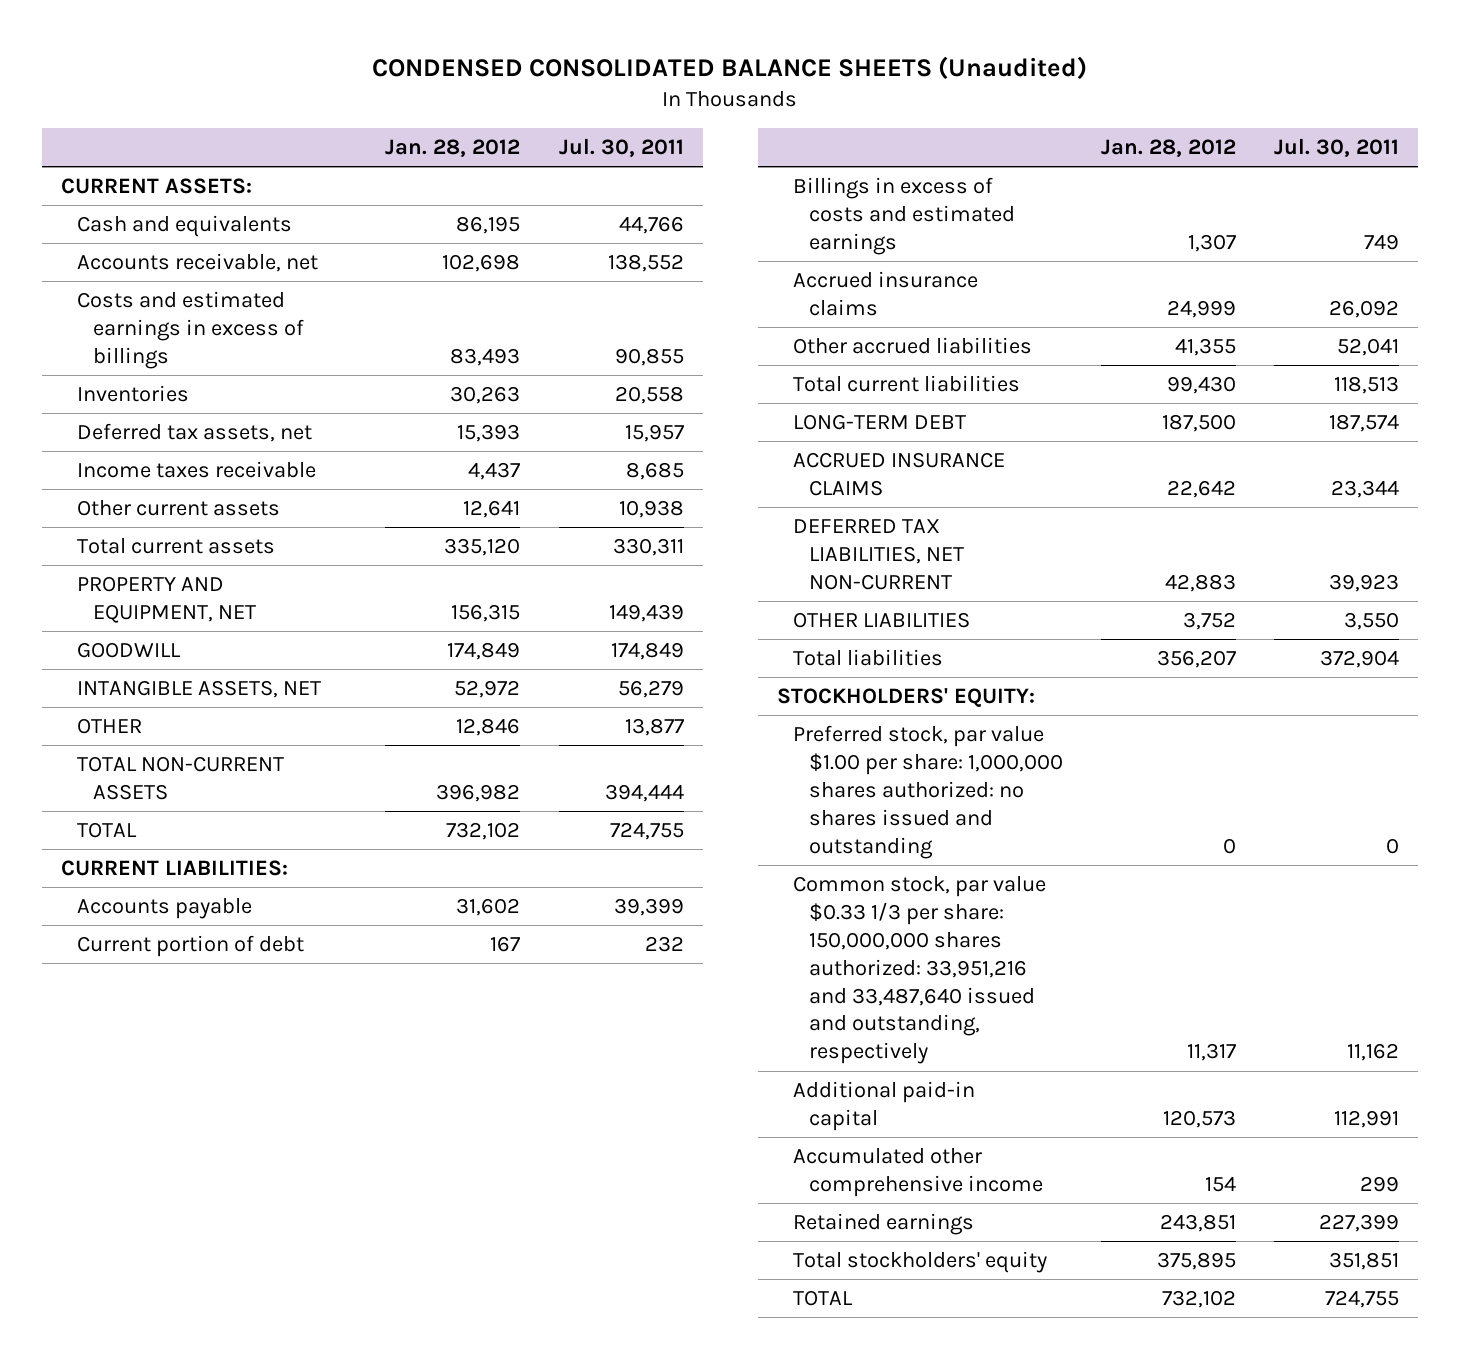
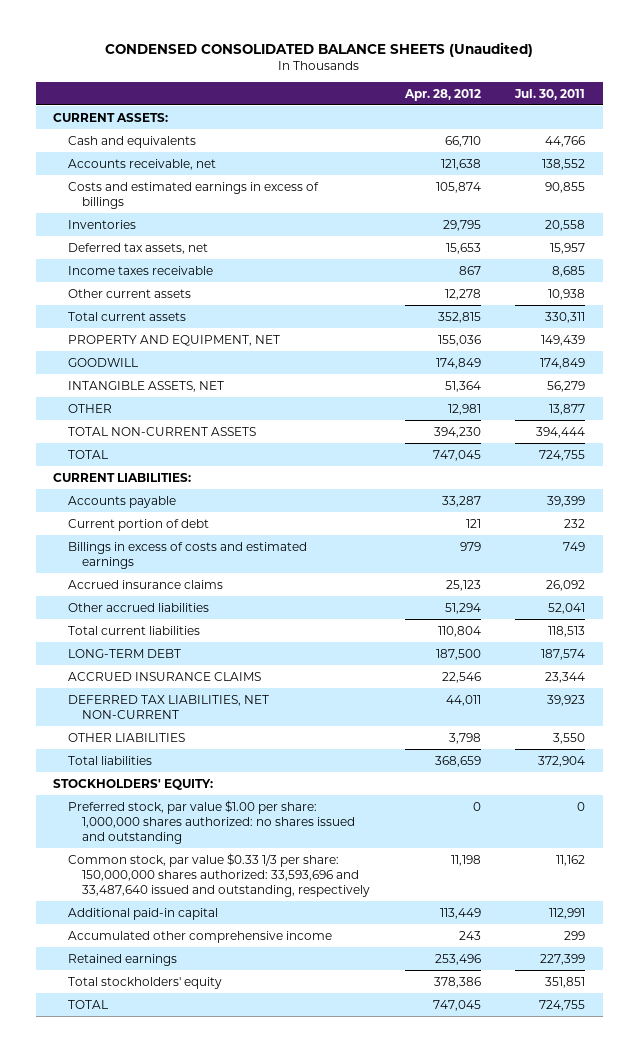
[385,139,521,158] Jan. 28, 2012 -> none
none -> [403,88,481,101] Apr. 28, 2012
[792,876,1046,1065] Common stock, par value $0.33 1/3 per share: 150,000,000 shares authorized: 33,951,216 and 33,487,640 issued and outstanding, respectively -> [67,852,371,897] Common stock, par value $0.33 1/3 per share: 150,000,000 shares authorized: 33,593,696 and 33,487,640 issued and outstanding, respectively

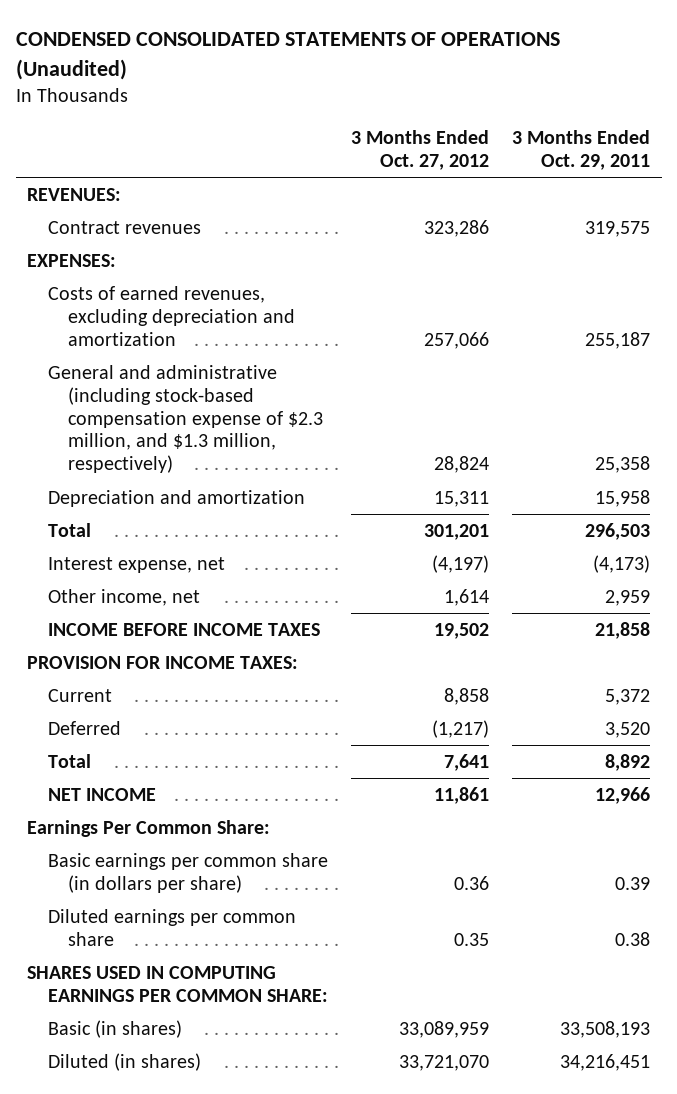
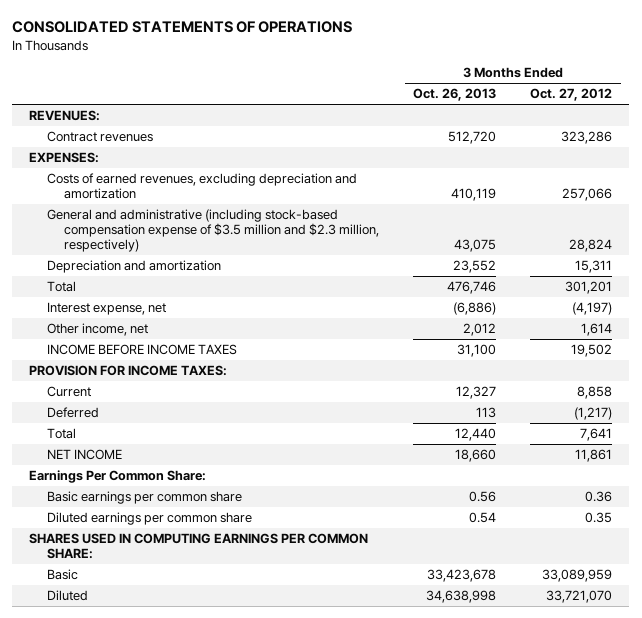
[15,31,560,80] CONDENSED CONSOLIDATED STATEMENTS OF OPERATIONS (Unaudited) -> [12,21,353,34] CONSOLIDATED STATEMENTS OF OPERATIONS
[511,129,650,170] 3 Months Ended Oct. 29, 2011 -> none
none -> [413,88,497,102] Oct. 26, 2013
[47,364,323,474] General and administrative (including stock-based compensation expense of $2.3 million, and $1.3 million, respectively) -> [46,209,379,253] General and administrative (including stock-based compensation expense of $3.5 million and $2.3 million, respectively)
[47,852,328,893] Basic earnings per common share (in dollars per share) -> [46,491,242,505] Basic earnings per common share
[47,1019,182,1038] Basic (in shares) -> [46,569,78,581] Basic
[47,1052,201,1071] Diluted (in shares) -> [46,590,88,602] Diluted

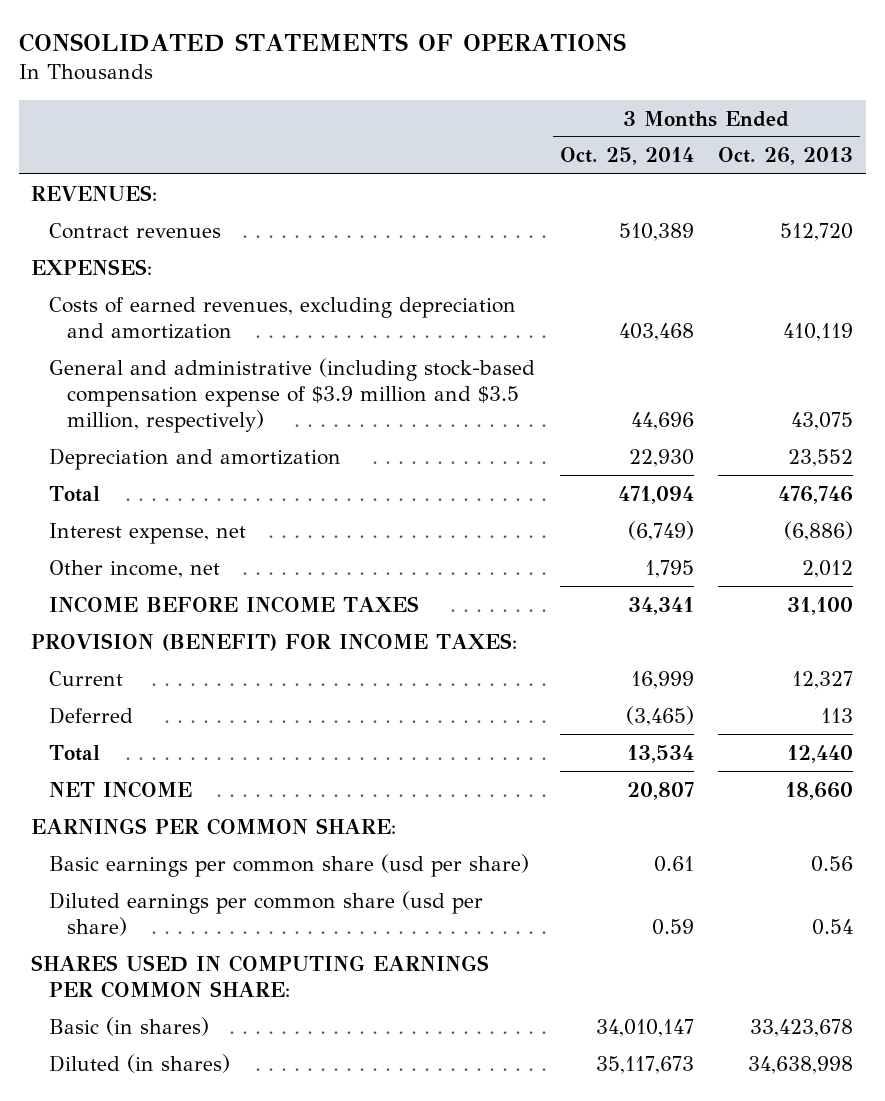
[530,88,613,102] Oct. 27, 2012 -> none
none -> [559,147,694,166] Oct. 25, 2014
[46,209,379,253] General and administrative (including stock-based compensation expense of $3.5 million and $2.3 million, respectively) -> [48,357,535,433] General and administrative (including stock-based compensation expense of $3.9 million and $3.5 million, respectively)
[29,365,228,377] PROVISION FOR INCOME TAXES: -> [31,632,518,651] PROVISION (BENEFIT) FOR INCOME TAXES:
[29,470,207,484] Earnings Per Common Share: -> [31,817,397,835] EARNINGS PER COMMON SHARE:
[46,491,242,505] Basic earnings per common share -> [48,853,529,877] Basic earnings per common share (usd per share)
[46,512,252,526] Diluted earnings per common share -> [48,890,483,936] Diluted earnings per common share (usd per share)
[46,569,78,581] Basic -> [48,1016,209,1036] Basic (in shares)
[46,590,88,602] Diluted -> [48,1053,230,1073] Diluted (in shares)

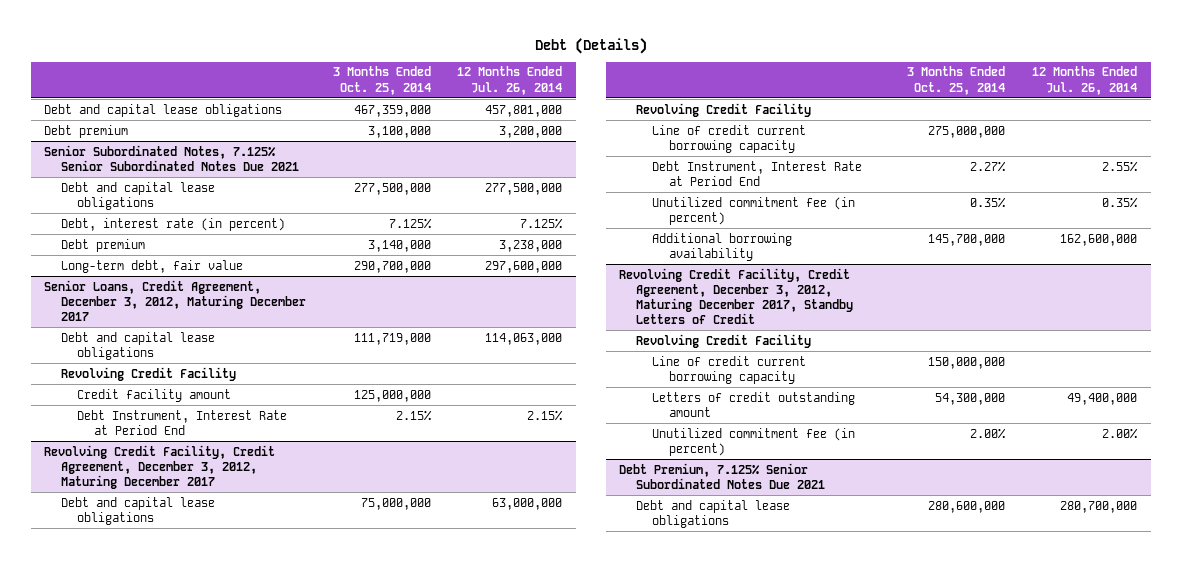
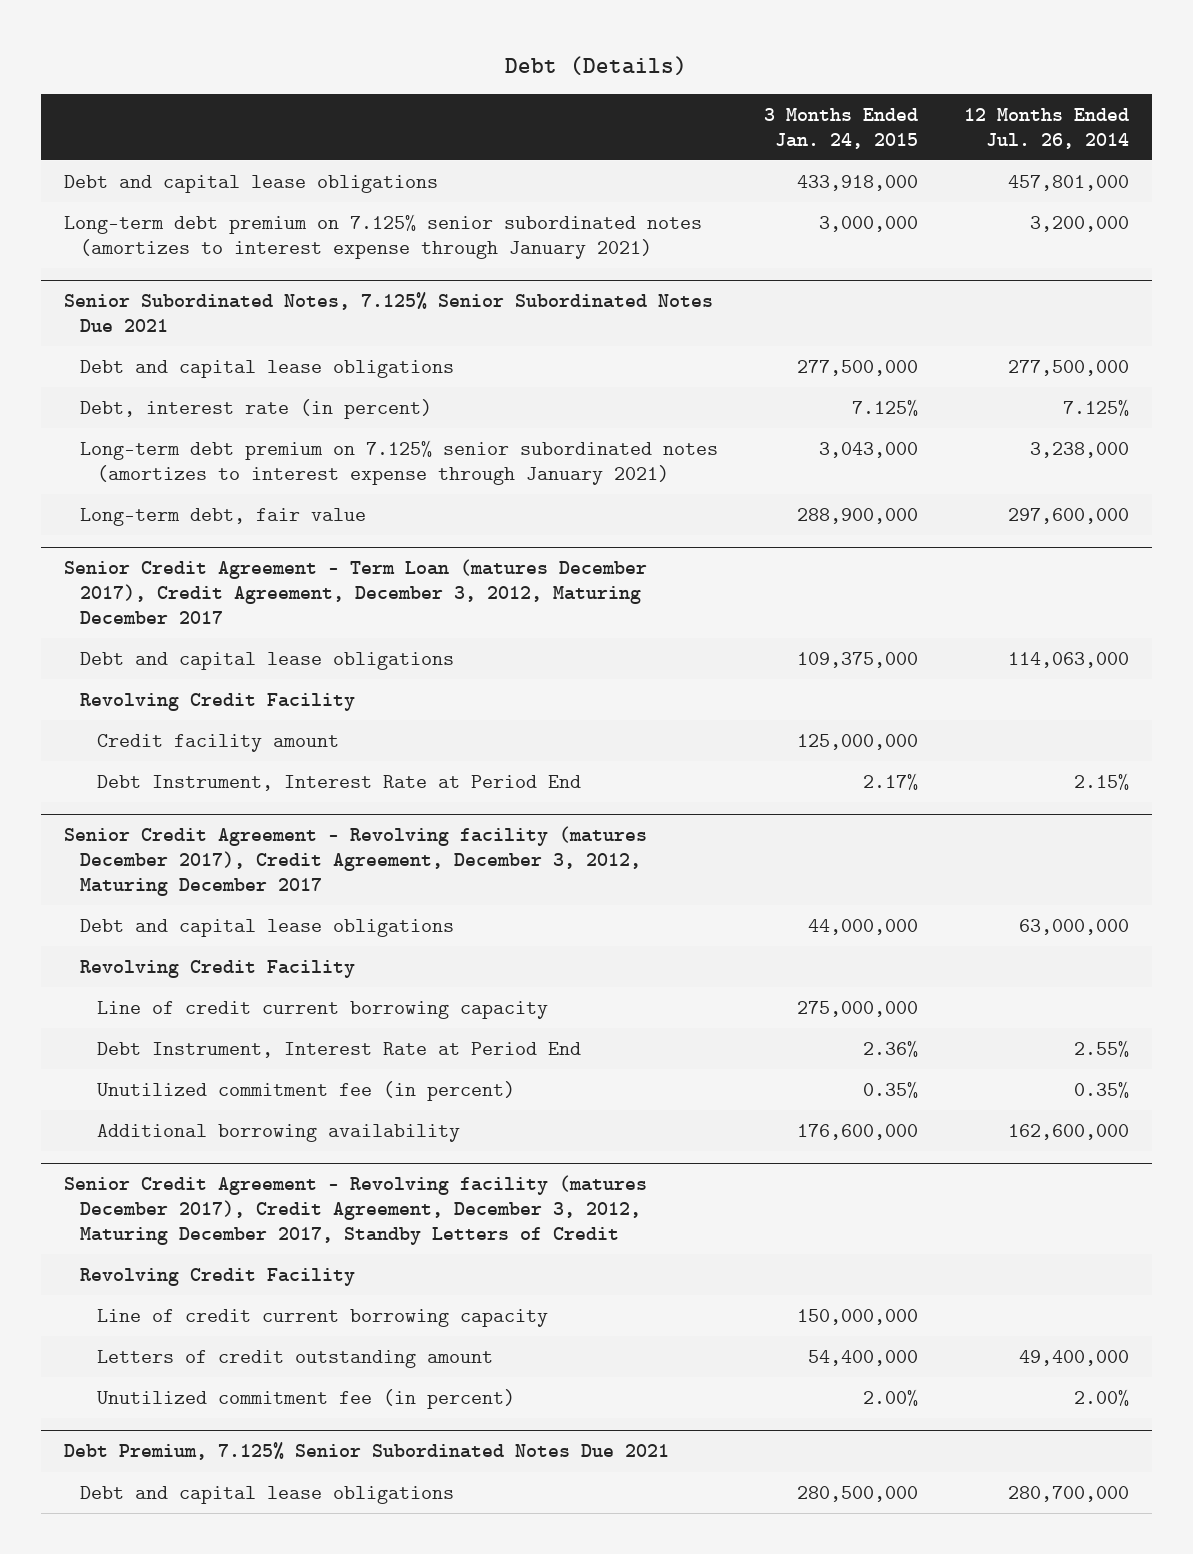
[332,66,431,95] 3 Months Ended Oct. 25, 2014 -> none
none -> [764,107,919,149] 3 Months Ended Jan. 24, 2015
[44,124,129,138] Debt premium -> [63,213,702,259] Long-term debt premium on 7.125% senior subordinated notes (amortizes to interest expense through January 2021)
[60,238,145,252] Debt premium -> [80,439,719,485] Long-term debt premium on 7.125% senior subordinated notes (amortizes to interest expense through January 2021)
[44,279,306,321] Senior Loans, Credit Agreement, December 3, 2012, Maturing December 2017 -> [63,559,647,624] Senior Credit Agreement - Term Loan (matures December 2017), Credit Agreement, December 3, 2012, Maturing December 2017
[44,444,276,489] Revolving Credit Facility, Credit Agreement, December 3, 2012, Maturing December 2017 -> [63,826,647,896] Senior Credit Agreement - Revolving facility (matures December 2017), Credit Agreement, December 3, 2012, Maturing December 2017
[619,267,853,325] Revolving Credit Facility, Credit Agreement, December 3, 2012, Maturing December 2017, Standby Letters of Credit -> [63,1175,647,1245] Senior Credit Agreement - Revolving facility (matures December 2017), Credit Agreement, December 3, 2012, Maturing December 2017, Standby Letters of Credit

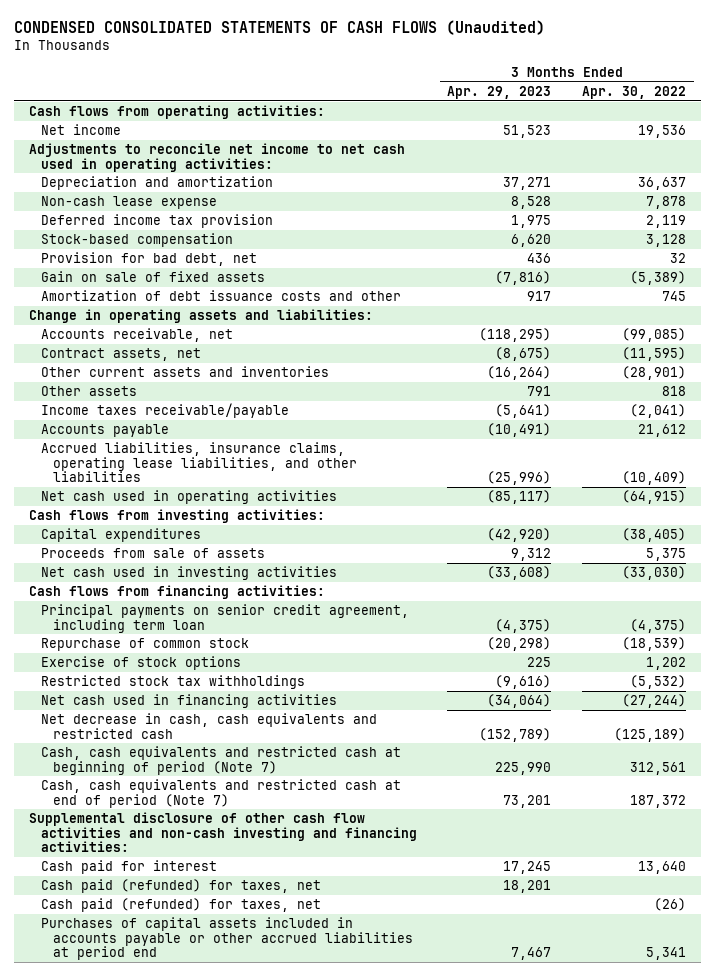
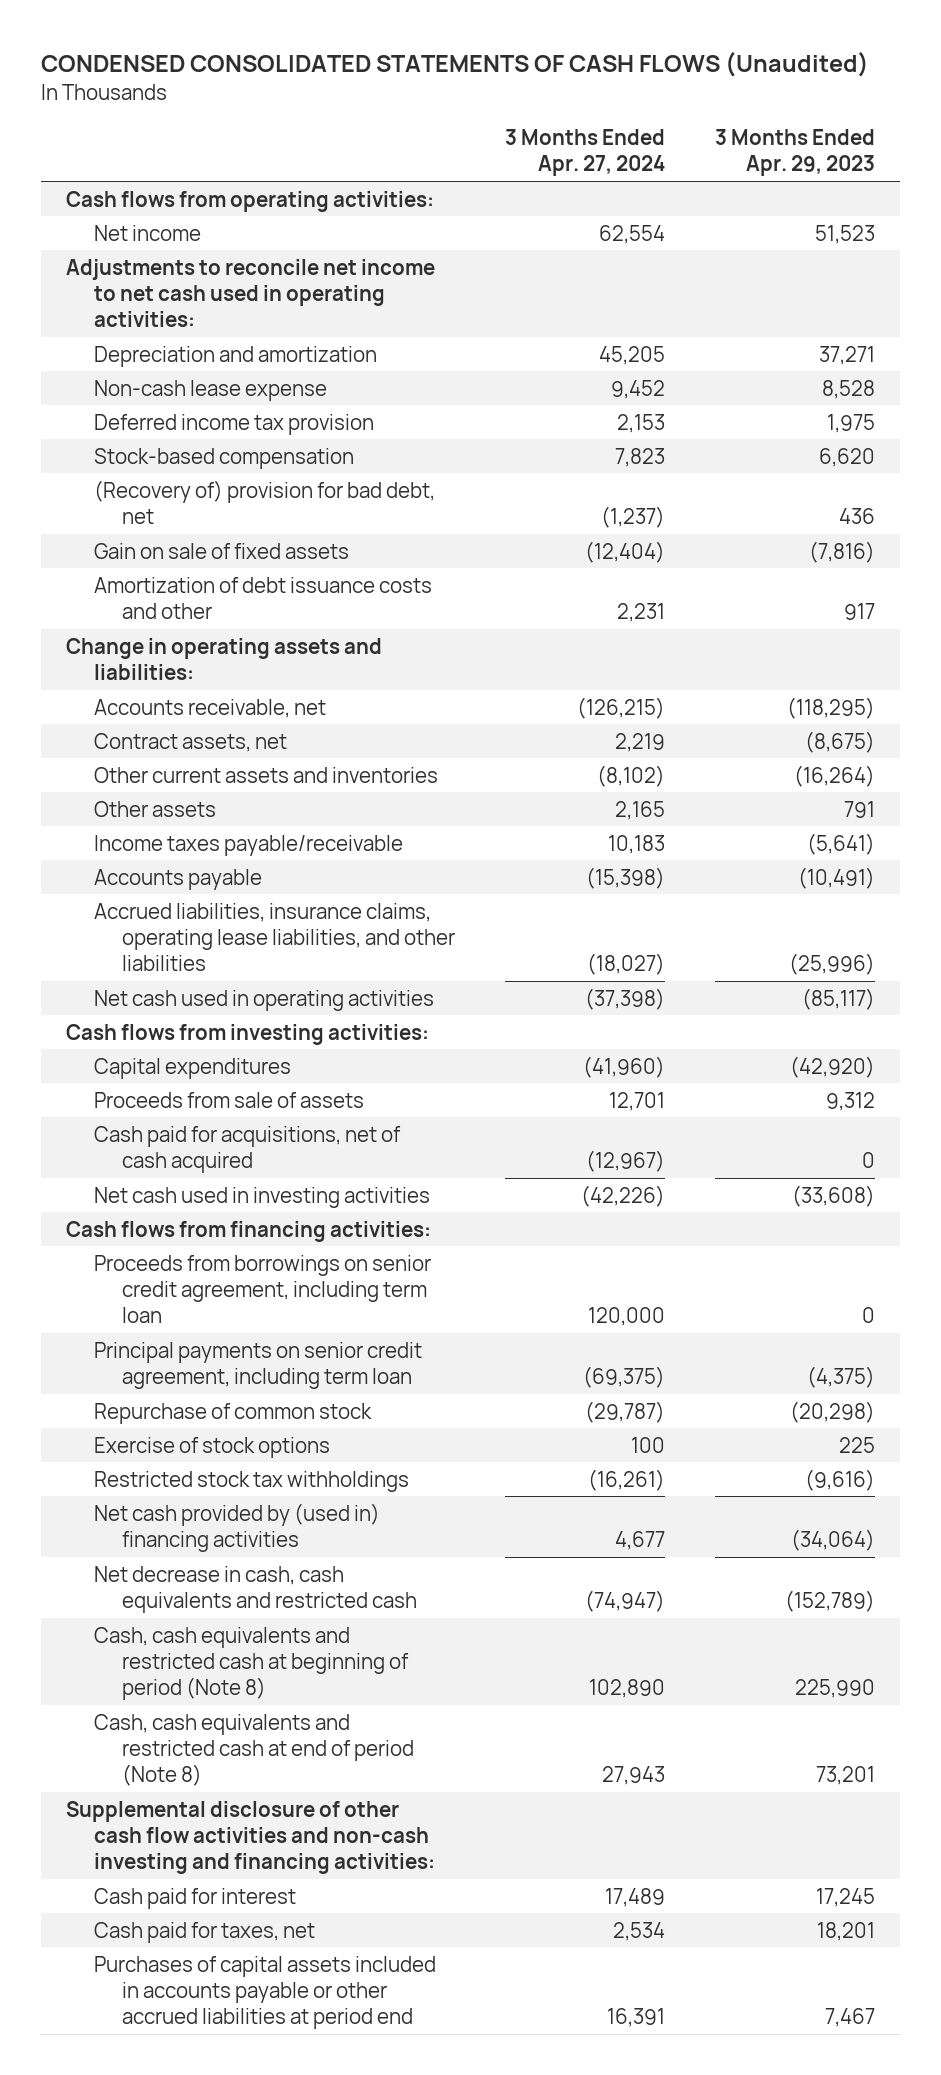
[581,85,686,99] Apr. 30, 2022 -> none
none -> [504,128,665,177] 3 Months Ended Apr. 27, 2024
[40,252,257,267] Provision for bad debt, net -> [93,479,435,525] (Recovery of) provision for bad debt, net
[40,403,289,419] Income taxes receivable/payable -> [93,834,403,856] Income taxes payable/receivable
none -> [93,1125,401,1174] Cash paid for acquisitions, net of cash acquired
none -> [93,1254,431,1324] Proceeds from borrowings on senior credit agreement, including term loan
[40,694,337,709] Net cash used in financing activities -> [93,1502,380,1553] Net cash provided by (used in) financing activities
[40,746,401,775] Cash, cash equivalents and restricted cash at beginning of period (Note 7) -> [93,1626,409,1701] Cash, cash equivalents and restricted cash at beginning of period (Note 8)
[40,779,401,808] Cash, cash equivalents and restricted cash at end of period (Note 7) -> [93,1713,414,1787] Cash, cash equivalents and restricted cash at end of period (Note 8)
[40,898,321,913] Cash paid (refunded) for taxes, net -> none
[40,879,321,894] Cash paid (refunded) for taxes, net -> [93,1921,315,1943] Cash paid for taxes, net

